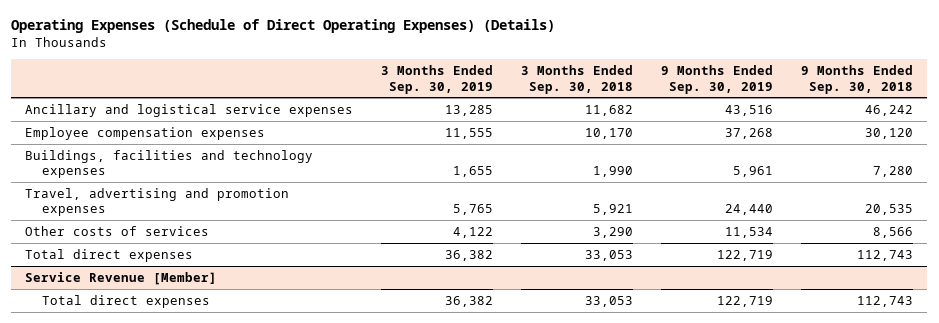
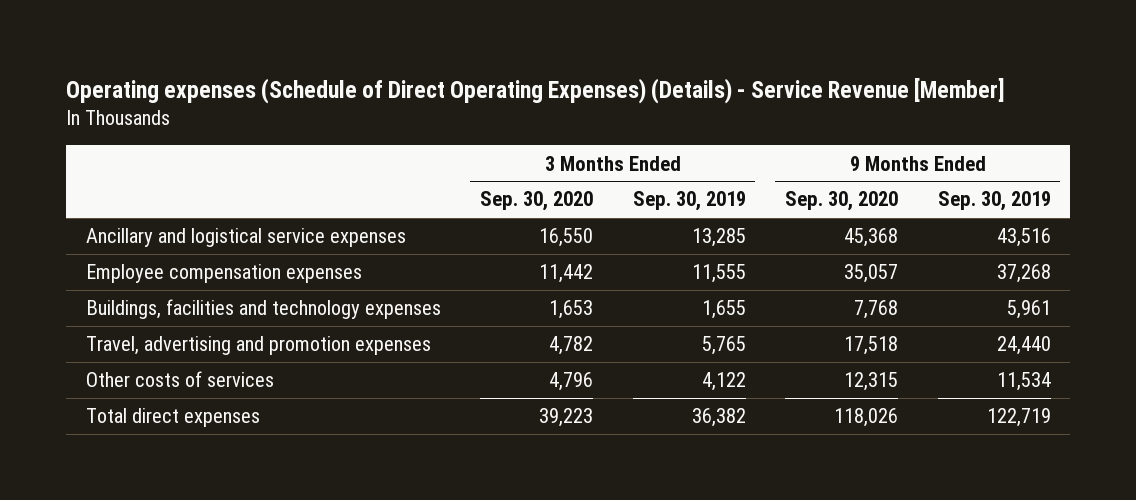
[11,19,556,34] Operating Expenses (Schedule of Direct Operating Expenses) (Details) -> [65,77,1005,104] Operating expenses (Schedule of Direct Operating Expenses) (Details) - Service Revenue [Member]
[521,64,634,94] 3 Months Ended Sep. 30, 2018 -> none
[801,64,914,94] 9 Months Ended Sep. 30, 2018 -> none
none -> [480,191,594,212] Sep. 30, 2020
none -> [785,191,899,212] Sep. 30, 2020
[25,271,218,285] Service Revenue [Member] -> none
[42,294,211,308] Total direct expenses -> none

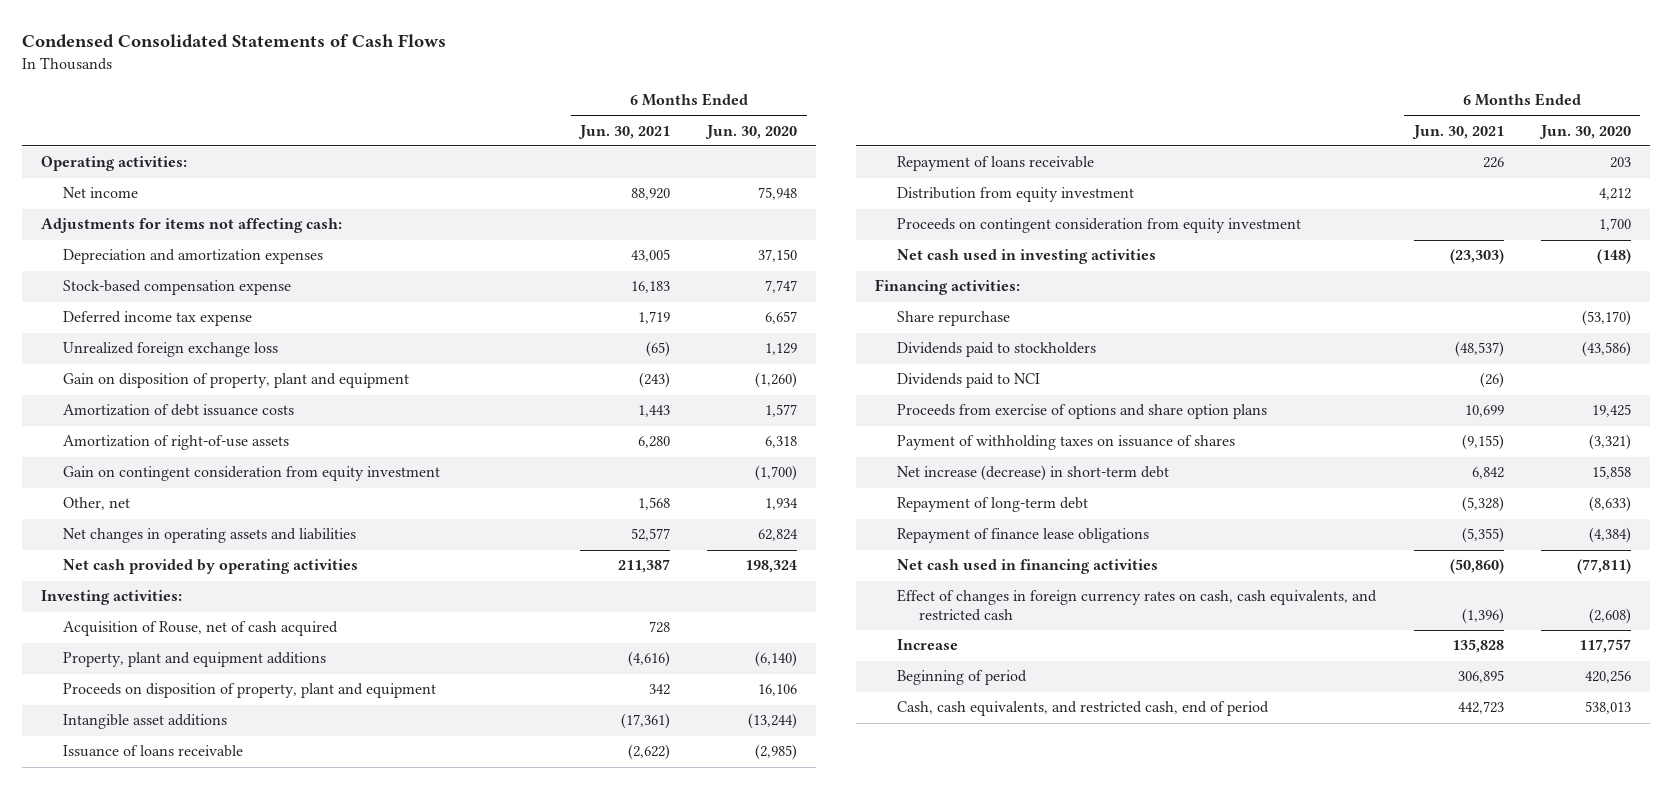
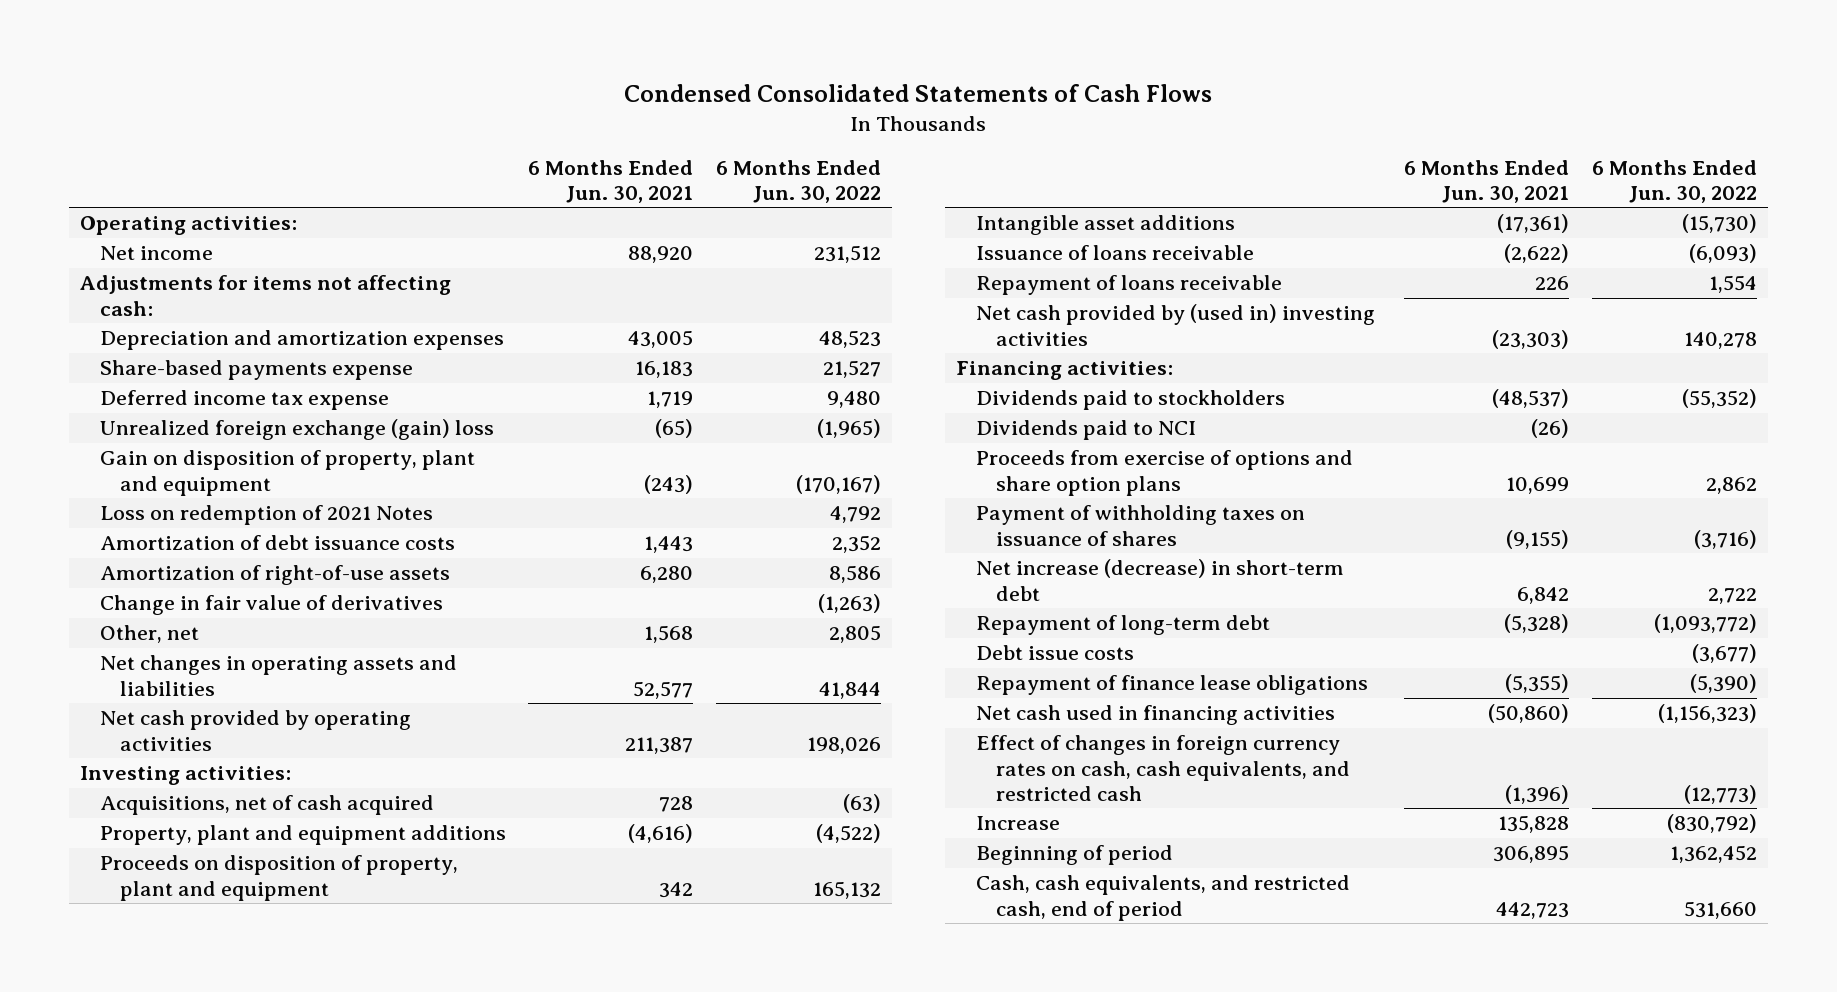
[705,124,798,139] Jun. 30, 2020 -> none
none -> [715,159,881,203] 6 Months Ended Jun. 30, 2022
[63,280,292,296] Stock-based compensation expense -> [100,360,414,381] Share-based payments expense
[63,342,279,358] Unrealized foreign exchange loss -> [100,419,495,441] Unrealized foreign exchange (gain) loss
none -> [100,505,434,526] Loss on redemption of 2021 Notes
[63,466,441,482] Gain on contingent consideration from equity investment -> none
none -> [100,595,444,616] Change in fair value of derivatives
[63,621,339,637] Acquisition of Rouse, net of cash acquired -> [100,795,435,816] Acquisitions, net of cash acquired
[897,187,1135,203] Distribution from equity investment -> none
[897,218,1302,234] Proceeds on contingent consideration from equity investment -> none
[897,249,1157,265] Net cash used in investing activities -> [976,304,1376,346] Net cash provided by (used in) investing activities
[897,311,1011,327] Share repurchase -> none
none -> [976,645,1135,661] Debt issue costs

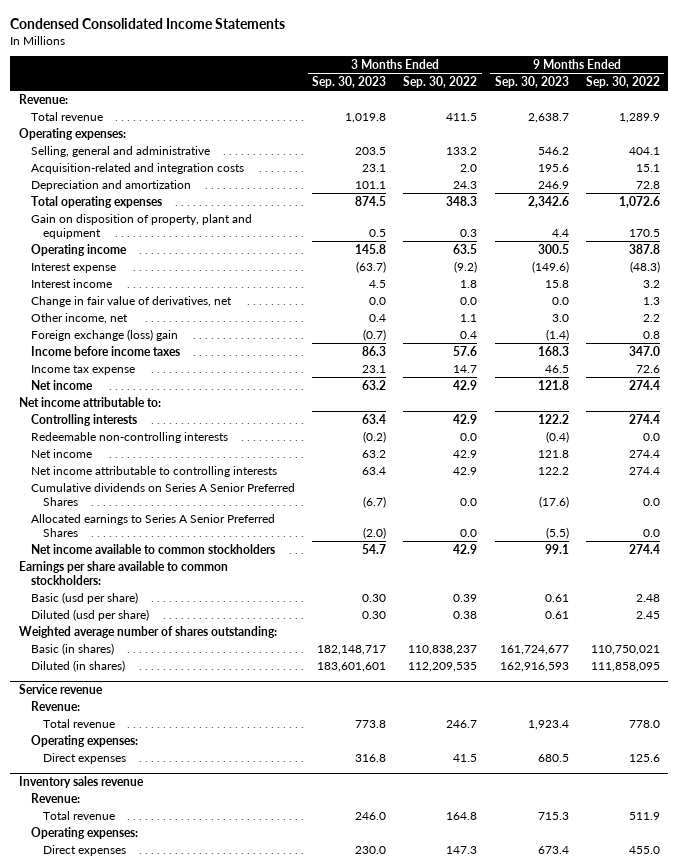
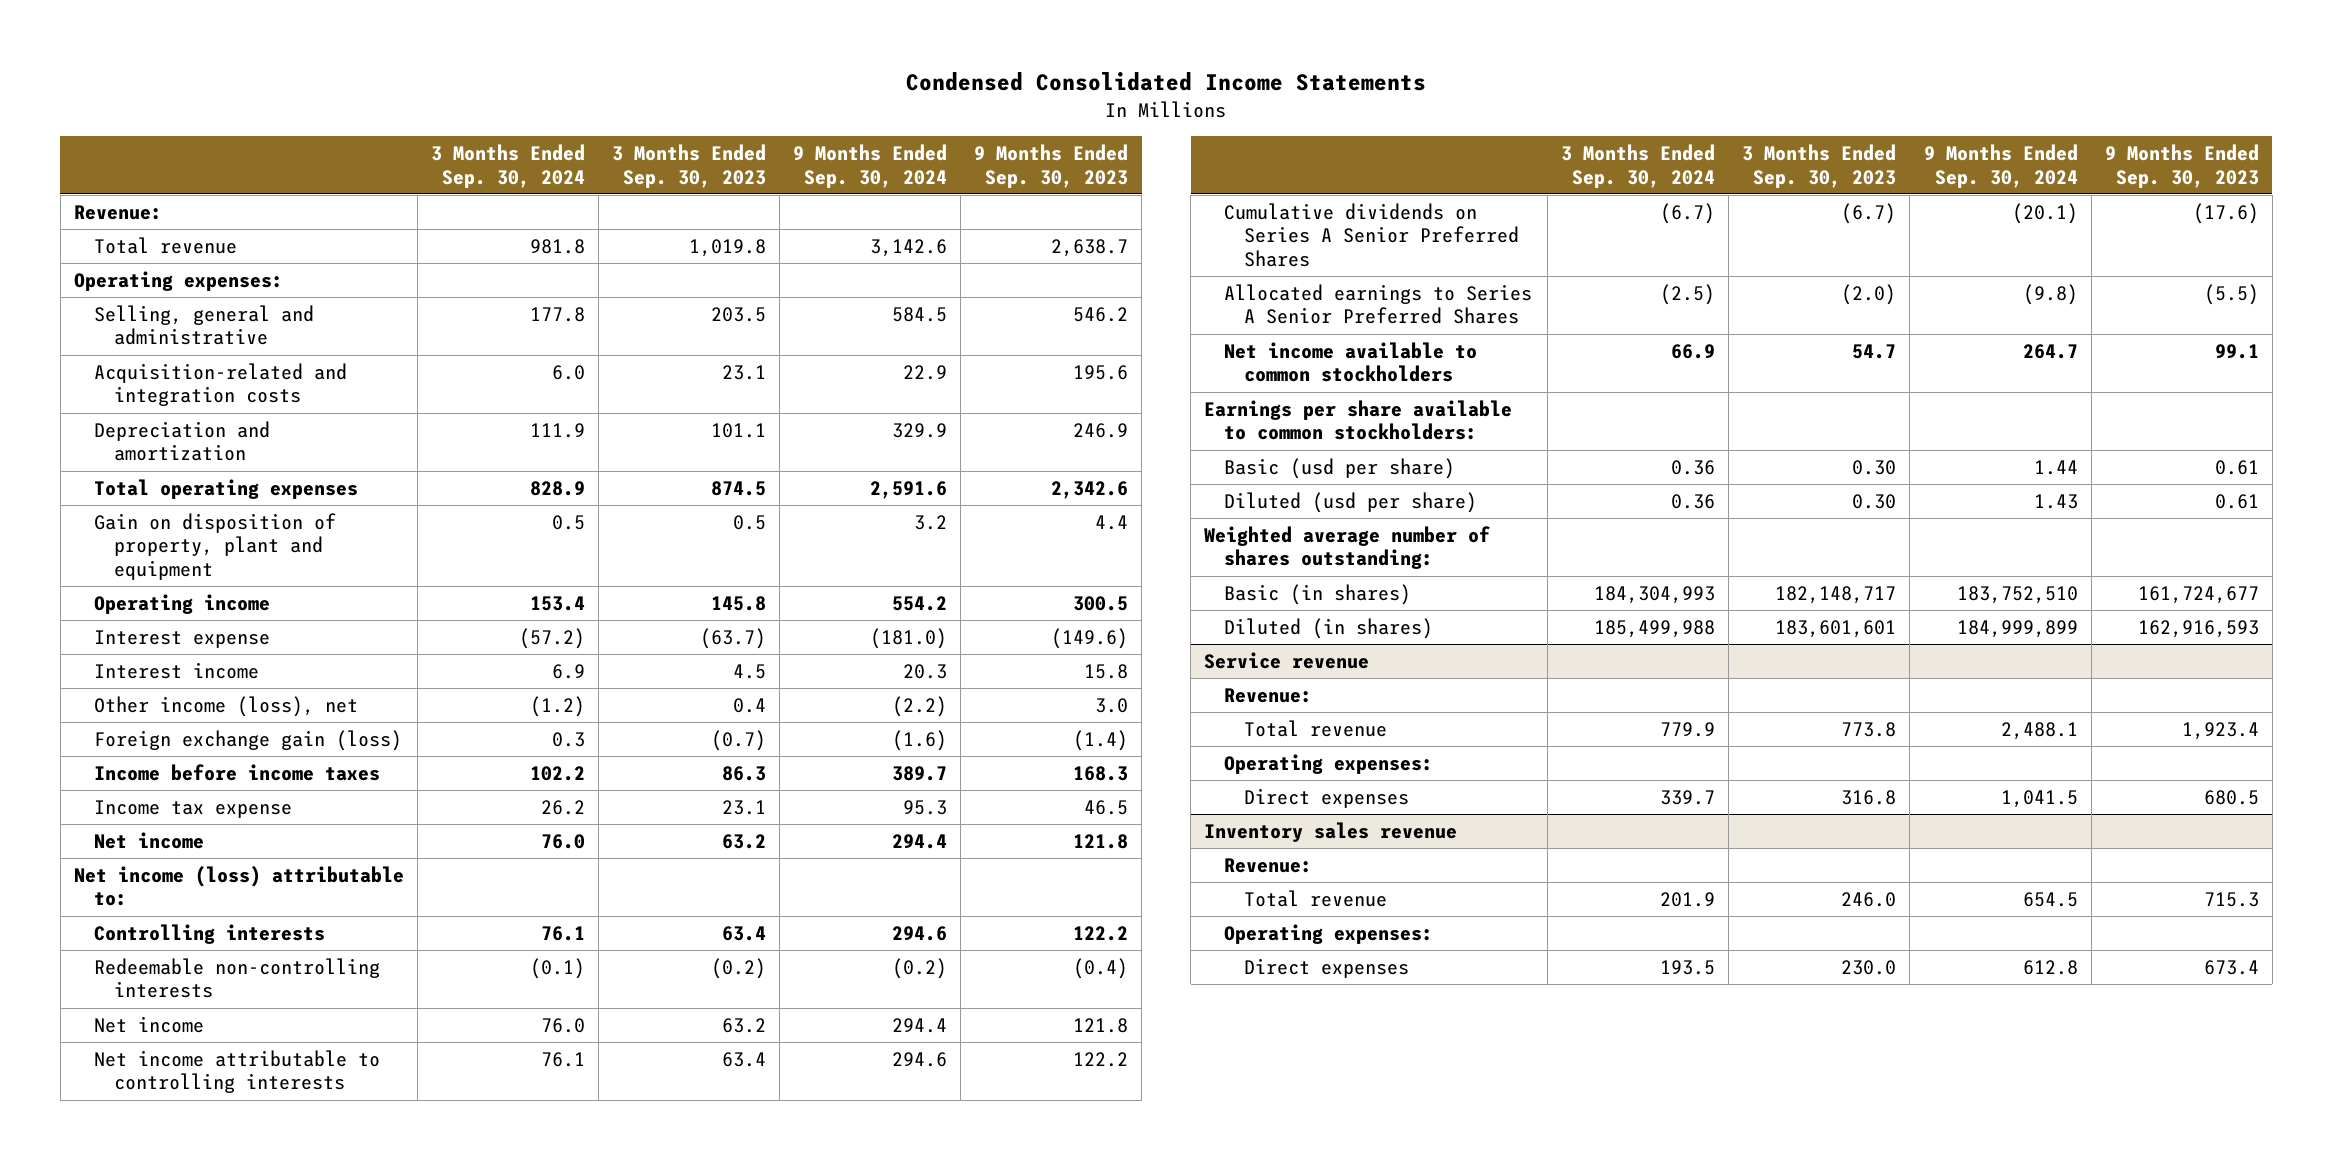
[403,75,478,88] Sep. 30, 2022 -> none
[585,75,660,88] Sep. 30, 2022 -> none
none -> [430,144,585,188] 3 Months Ended Sep. 30, 2024
none -> [793,144,948,188] 9 Months Ended Sep. 30, 2024
[30,295,232,307] Change in fair value of derivatives, net -> none
[30,312,128,324] Other income, net -> [93,695,358,717] Other income (loss), net
[30,328,178,341] Foreign exchange (loss) gain -> [93,729,402,751] Foreign exchange gain (loss)
[19,396,162,407] Net income attributable to: -> [73,865,404,907] Net income (loss) attributable to:

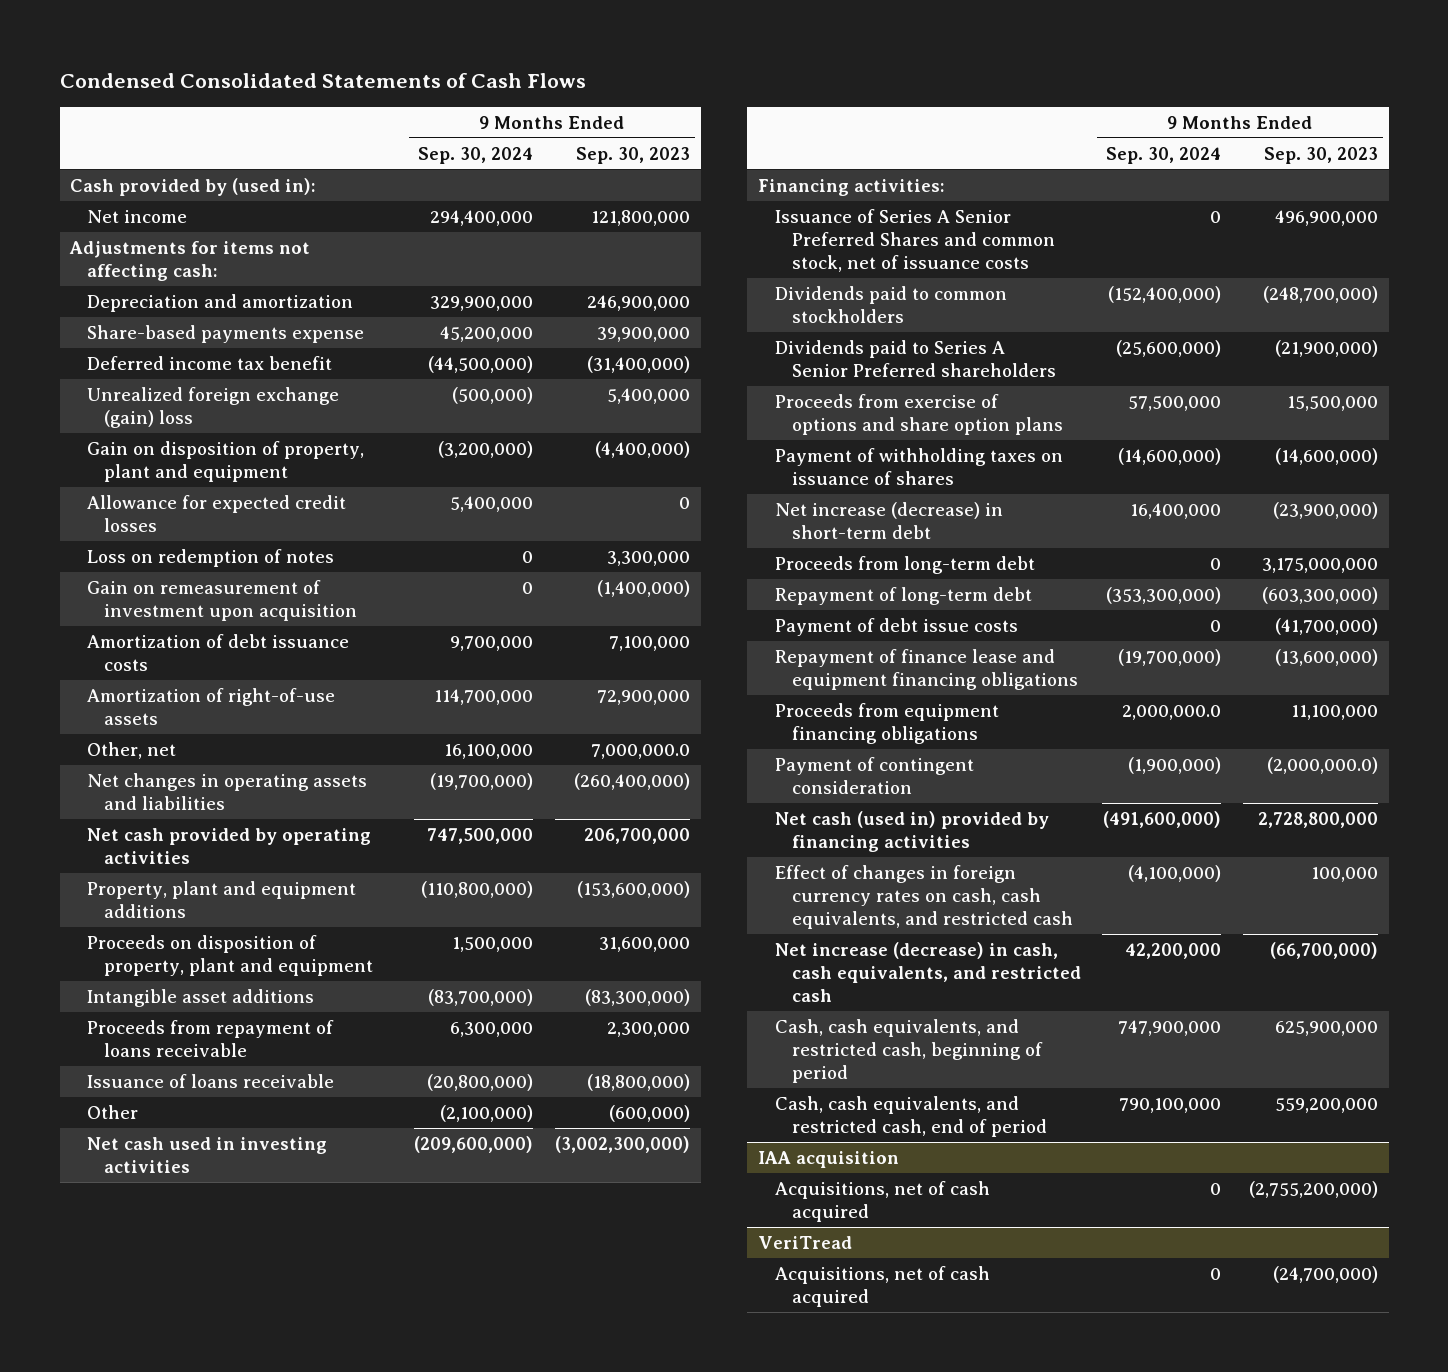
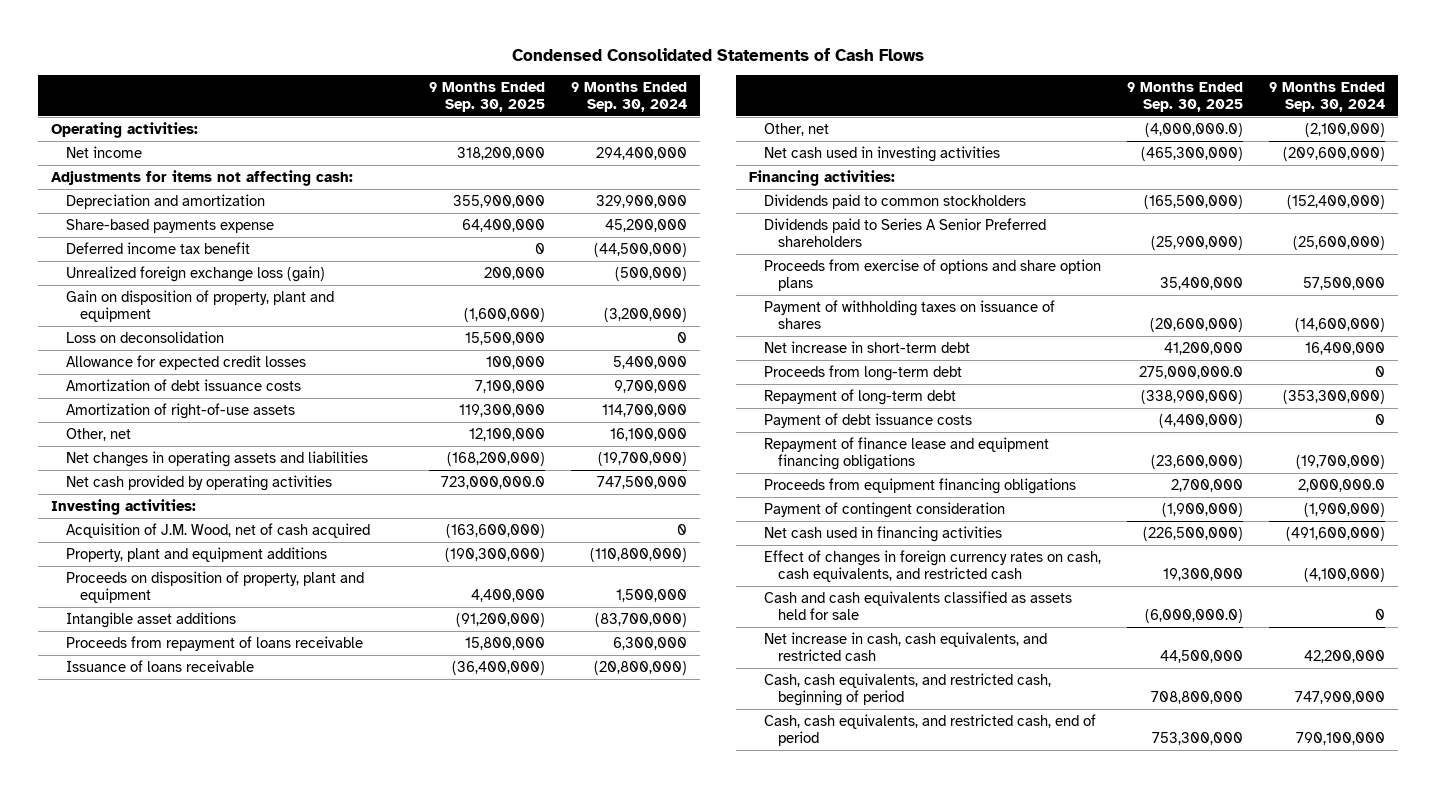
[576,146,691,164] Sep. 30, 2023 -> none
none -> [429,82,546,112] 9 Months Ended Sep. 30, 2025
[70,177,317,196] Cash provided by (used in): -> [51,122,199,139] Operating activities:
[87,386,340,428] Unrealized foreign exchange (gain) loss -> [65,266,325,283] Unrealized foreign exchange loss (gain)
none -> [65,331,224,344] Loss on deconsolidation
[87,548,335,567] Loss on redemption of notes -> none
[87,579,357,621] Gain on remeasurement of investment upon acquisition -> none
none -> [51,499,197,516] Investing activities:
none -> [65,523,370,539] Acquisition of J.M. Wood, net of cash acquired
[87,1104,139,1119] Other -> [763,123,829,137] Other, net
[774,208,1055,272] Issuance of Series A Senior Preferred Shares and common stock, net of issuance costs -> none
[774,501,1003,539] Net increase (decrease) in short-term debt -> [763,341,970,354] Net increase in short-term debt
[774,617,1018,636] Payment of debt issue costs -> [763,413,972,429] Payment of debt issuance costs
[774,810,1049,852] Net cash (used in) provided by financing activities -> [763,526,1002,543] Net cash used in financing activities
none -> [763,591,1072,620] Cash and cash equivalents classified as assets held for sale
[774,941,1081,1002] Net increase (decrease) in cash, cash equivalents, and restricted cash -> [763,632,1047,661] Net increase in cash, cash equivalents, and restricted cash
[758,1150,900,1168] IAA acquisition -> none
[774,1180,990,1222] Acquisitions, net of cash acquired -> none
[758,1235,853,1249] VeriTread -> none
[774,1265,990,1307] Acquisitions, net of cash acquired -> none

